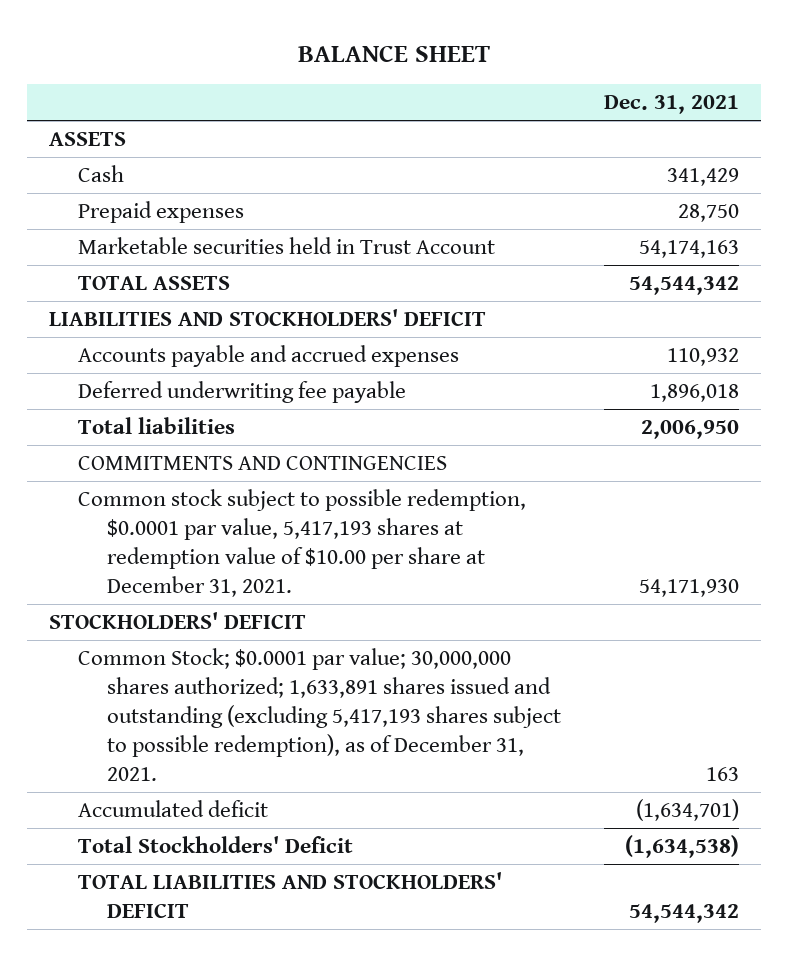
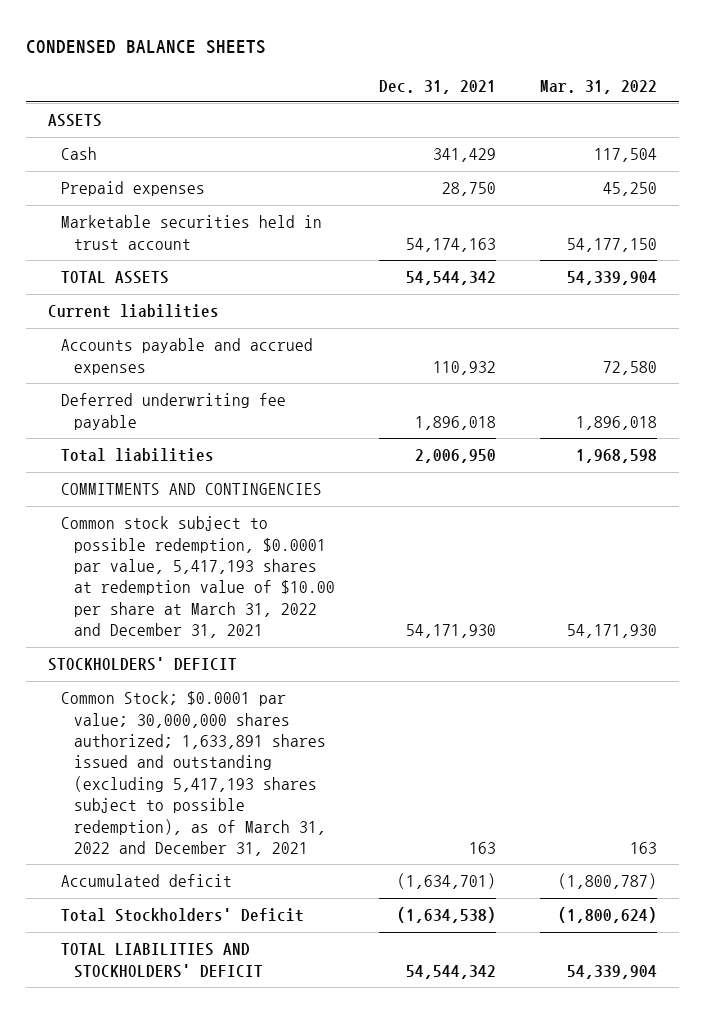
[298,44,491,62] BALANCE SHEET -> [25,39,266,54] CONDENSED BALANCE SHEETS
none -> [540,79,658,94] Mar. 31, 2022
[77,237,495,255] Marketable securities held in Trust Account -> [60,215,322,250] Marketable securities held in trust account
[48,309,486,327] LIABILITIES AND STOCKHOLDERS' DEFICIT -> none
none -> [47,304,219,319] Current liabilities
[77,489,526,598] Common stock subject to possible redemption, $0.0001 par value, 5,417,193 shares at redemption value of $10.00 per share at December 31, 2021. -> [60,516,336,639] Common stock subject to possible redemption, $0.0001 par value, 5,417,193 shares at redemption value of $10.00 per share at March 31, 2022 and December 31, 2021
[77,648,561,782] Common Stock; $0.0001 par value; 30,000,000 shares authorized; 1,633,891 shares issued and outstanding (excluding 5,417,193 shares subject to possible redemption), as of December 31, 2021. -> [60,691,327,857] Common Stock; $0.0001 par value; 30,000,000 shares authorized; 1,633,891 shares issued and outstanding (excluding 5,417,193 shares subject to possible redemption), as of March 31, 2022 and December 31, 2021

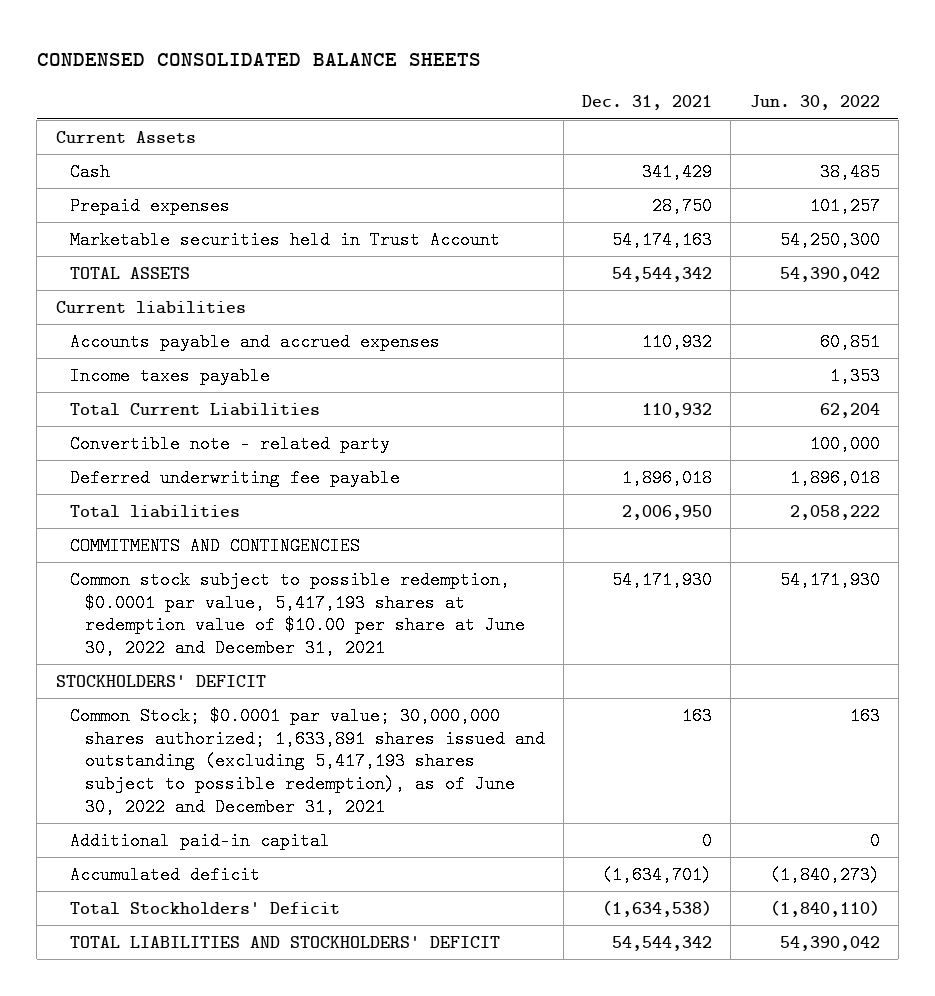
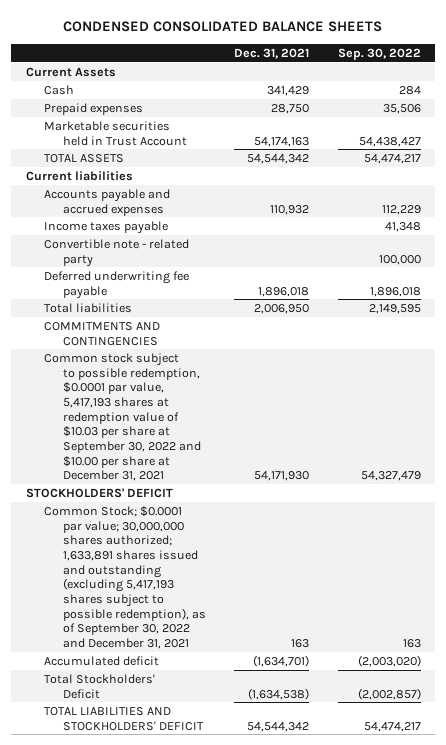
[749,95,880,111] Jun. 30, 2022 -> none
none -> [337,47,421,60] Sep. 30, 2022
[70,402,321,416] Total Current Liabilities -> none
[70,570,526,657] Common stock subject to possible redemption, $0.0001 par value, 5,417,193 shares at redemption value of $10.00 per share at June 30, 2022 and December 31, 2021 -> [44,352,202,482] Common stock subject to possible redemption, $0.0001 par value, 5,417,193 shares at redemption value of $10.03 per share at September 30, 2022 and $10.00 per share at December 31, 2021
[70,831,331,850] Additional paid-in capital -> none
[70,706,546,816] Common Stock; $0.0001 par value; 30,000,000 shares authorized; 1,633,891 shares issued and outstanding (excluding 5,417,193 shares subject to possible redemption), as of June 30, 2022 and December 31, 2021 -> [44,505,207,650] Common Stock; $0.0001 par value; 30,000,000 shares authorized; 1,633,891 shares issued and outstanding (excluding 5,417,193 shares subject to possible redemption), as of September 30, 2022 and December 31, 2021

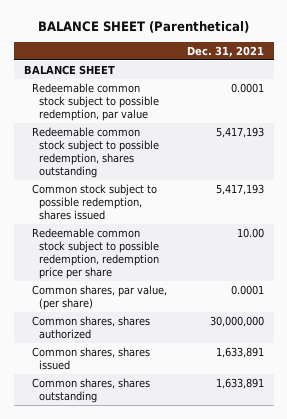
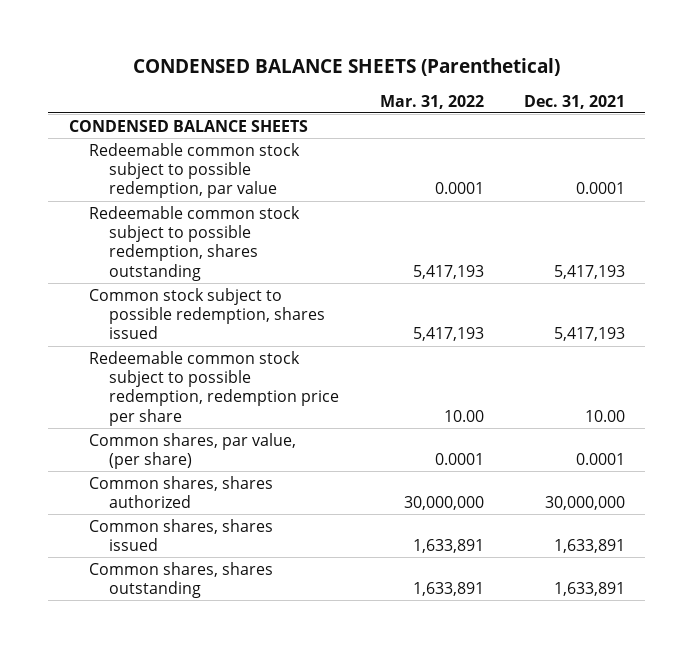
[37,20,249,33] BALANCE SHEET (Parenthetical) -> [132,58,560,77] CONDENSED BALANCE SHEETS (Parenthetical)
none -> [379,94,484,109] Mar. 31, 2022
[23,64,115,75] BALANCE SHEET -> [68,119,308,132] CONDENSED BALANCE SHEETS

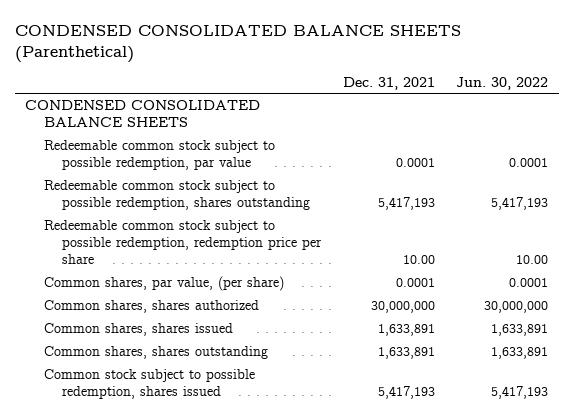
[132,58,560,77] CONDENSED BALANCE SHEETS (Parenthetical) -> [14,24,461,63] CONDENSED CONSOLIDATED BALANCE SHEETS (Parenthetical)
[379,94,484,109] Mar. 31, 2022 -> none
none -> [455,76,548,90] Jun. 30, 2022
[68,119,308,132] CONDENSED BALANCE SHEETS -> [25,100,261,127] CONDENSED CONSOLIDATED BALANCE SHEETS
[89,287,326,340] Common stock subject to possible redemption, shares issued -> [43,369,255,399] Common stock subject to possible redemption, shares issued

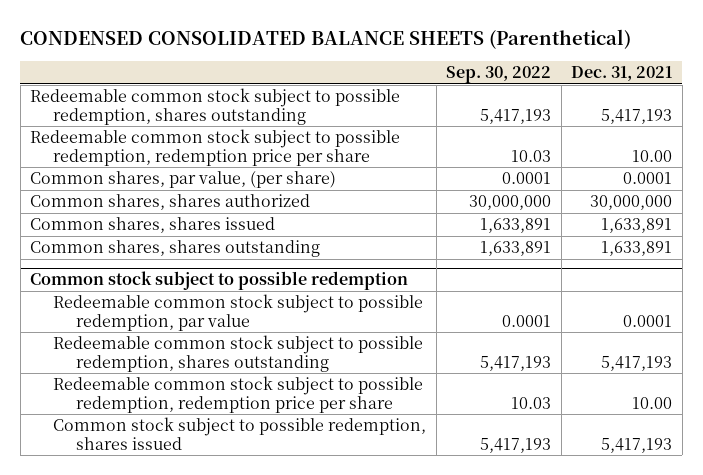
[455,76,548,90] Jun. 30, 2022 -> none
none -> [446,66,552,84] Sep. 30, 2022
[25,100,261,127] CONDENSED CONSOLIDATED BALANCE SHEETS -> none
[43,140,275,170] Redeemable common stock subject to possible redemption, par value -> none
none -> [30,271,409,291] Common stock subject to possible redemption
none -> [53,294,424,331] Redeemable common stock subject to possible redemption, par value
none -> [53,335,424,372] Redeemable common stock subject to possible redemption, shares outstanding
none -> [53,376,424,413] Redeemable common stock subject to possible redemption, redemption price per share

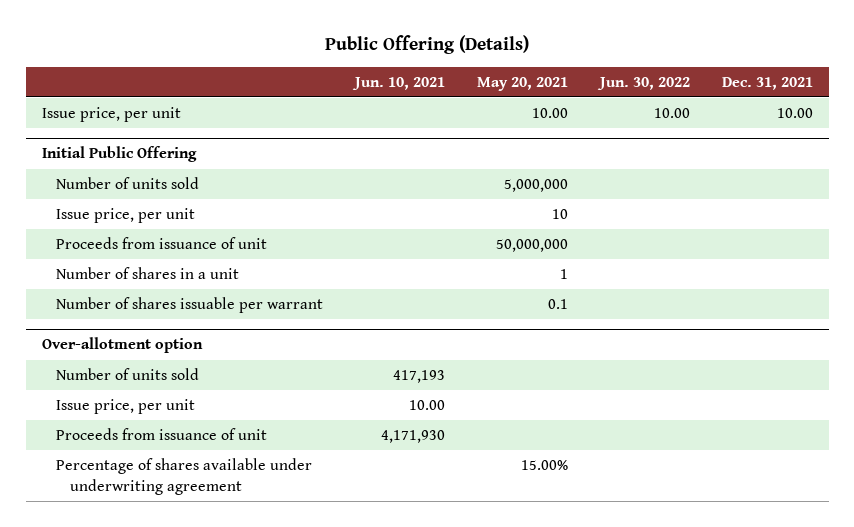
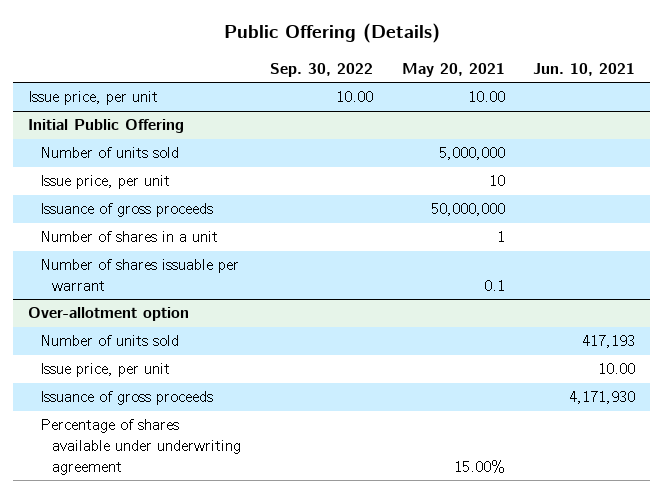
[596,76,690,90] Jun. 30, 2022 -> none
[721,76,813,90] Dec. 31, 2021 -> none
none -> [269,63,373,78] Sep. 30, 2022
[55,237,267,250] Proceeds from issuance of unit -> [39,203,213,218] Issuance of gross proceeds
[55,428,267,441] Proceeds from issuance of unit -> [39,391,213,406] Issuance of gross proceeds

